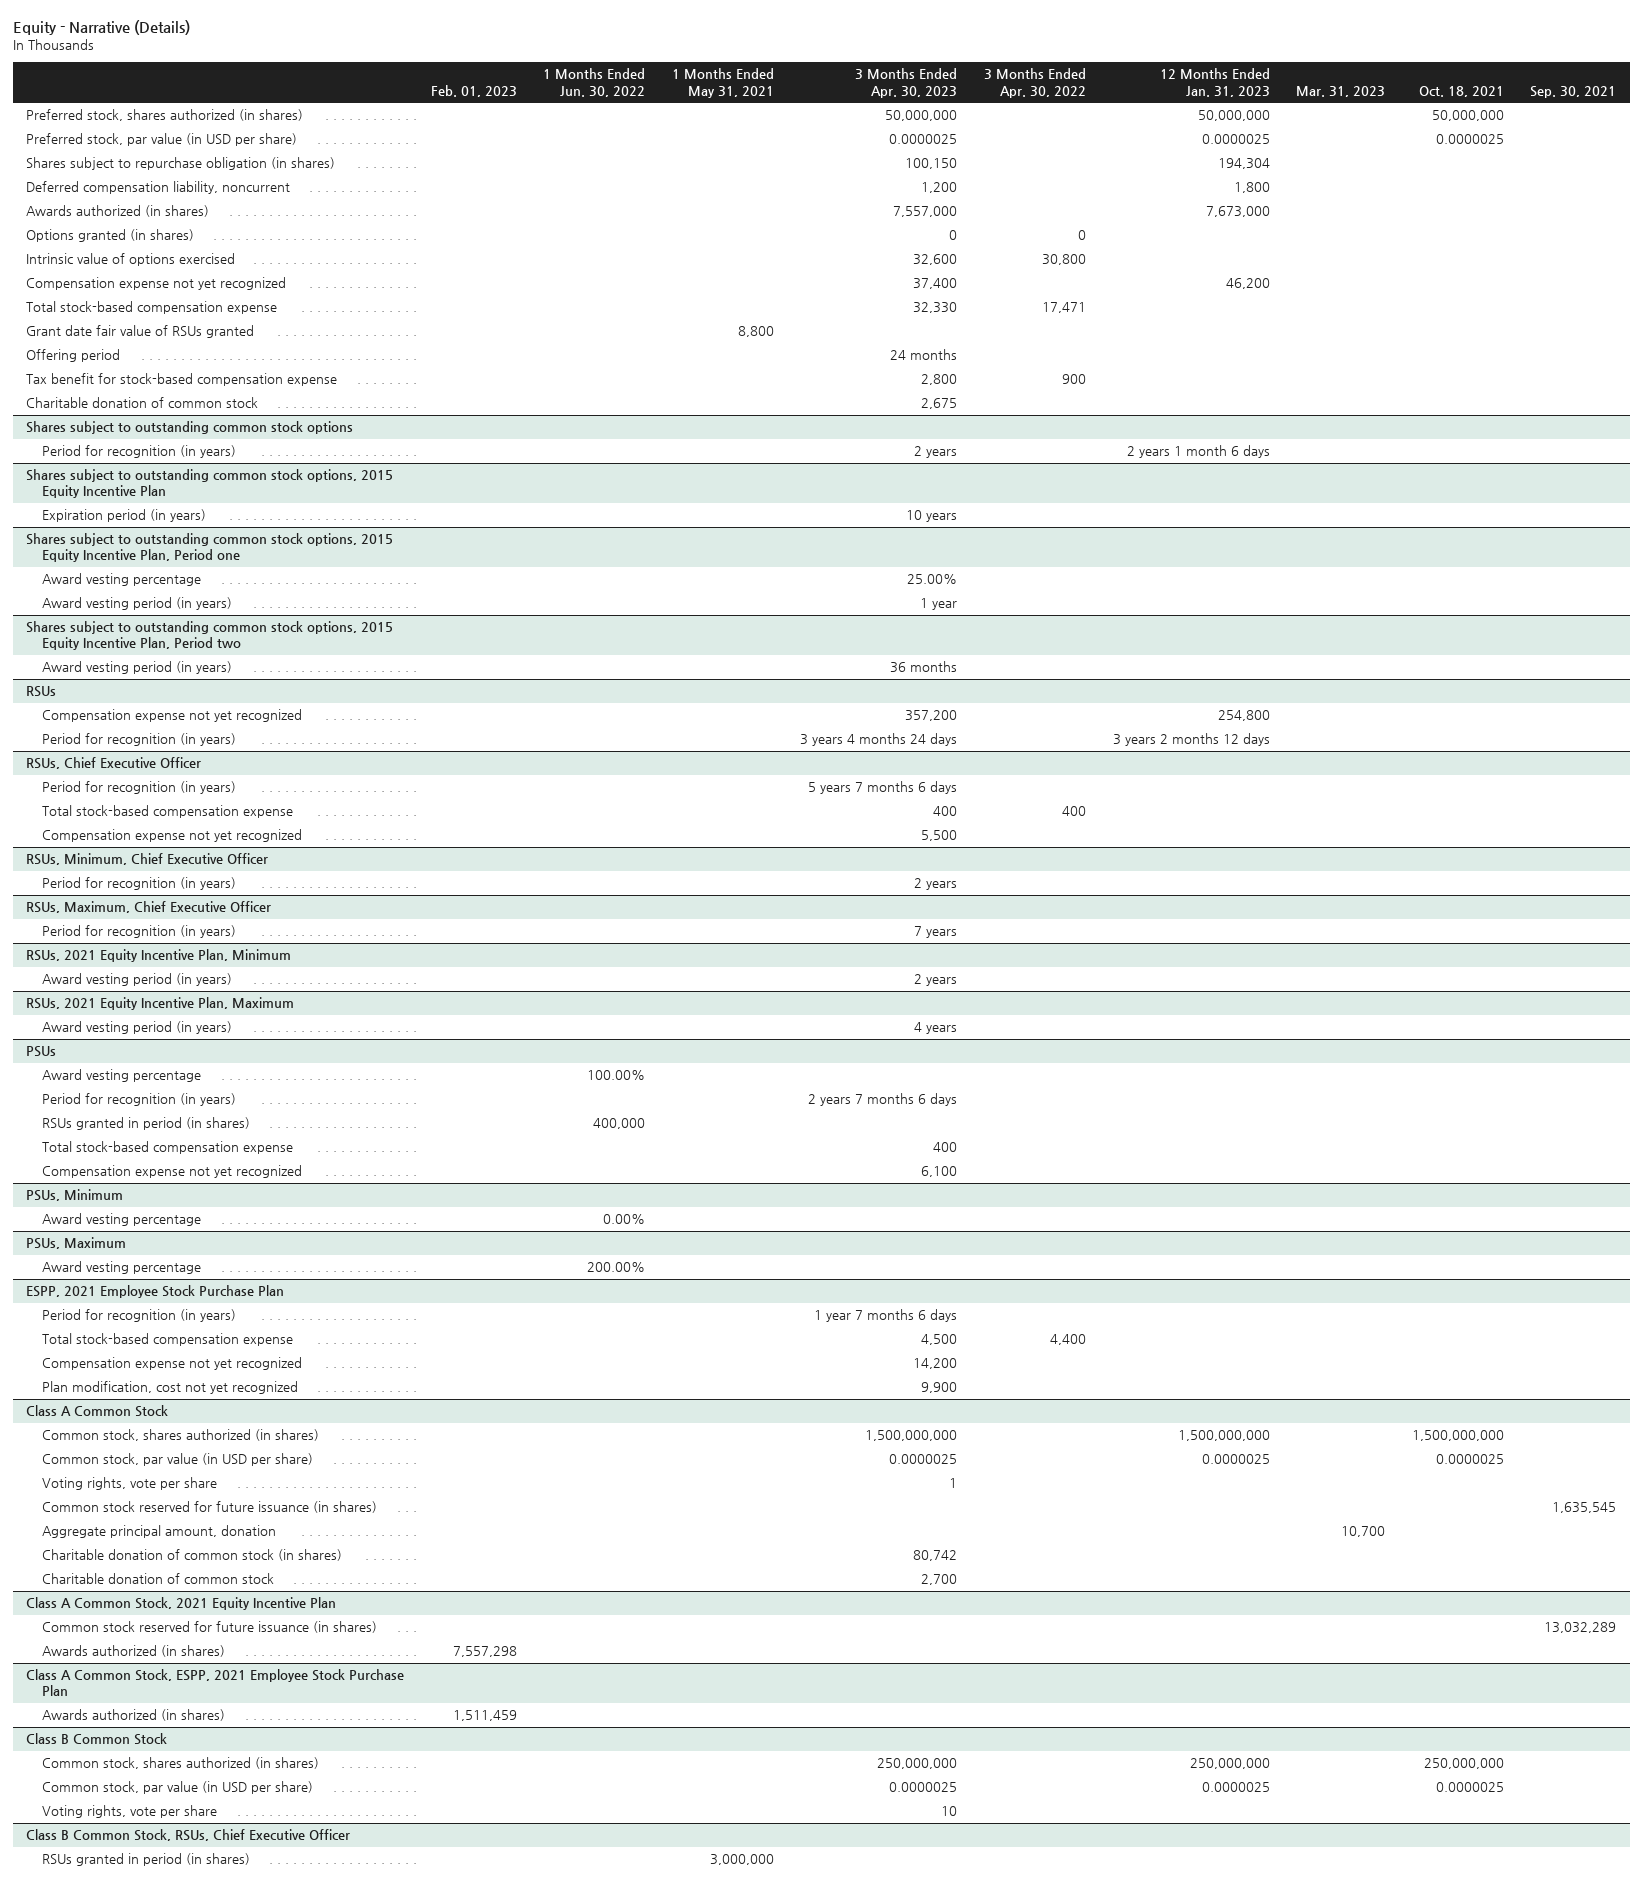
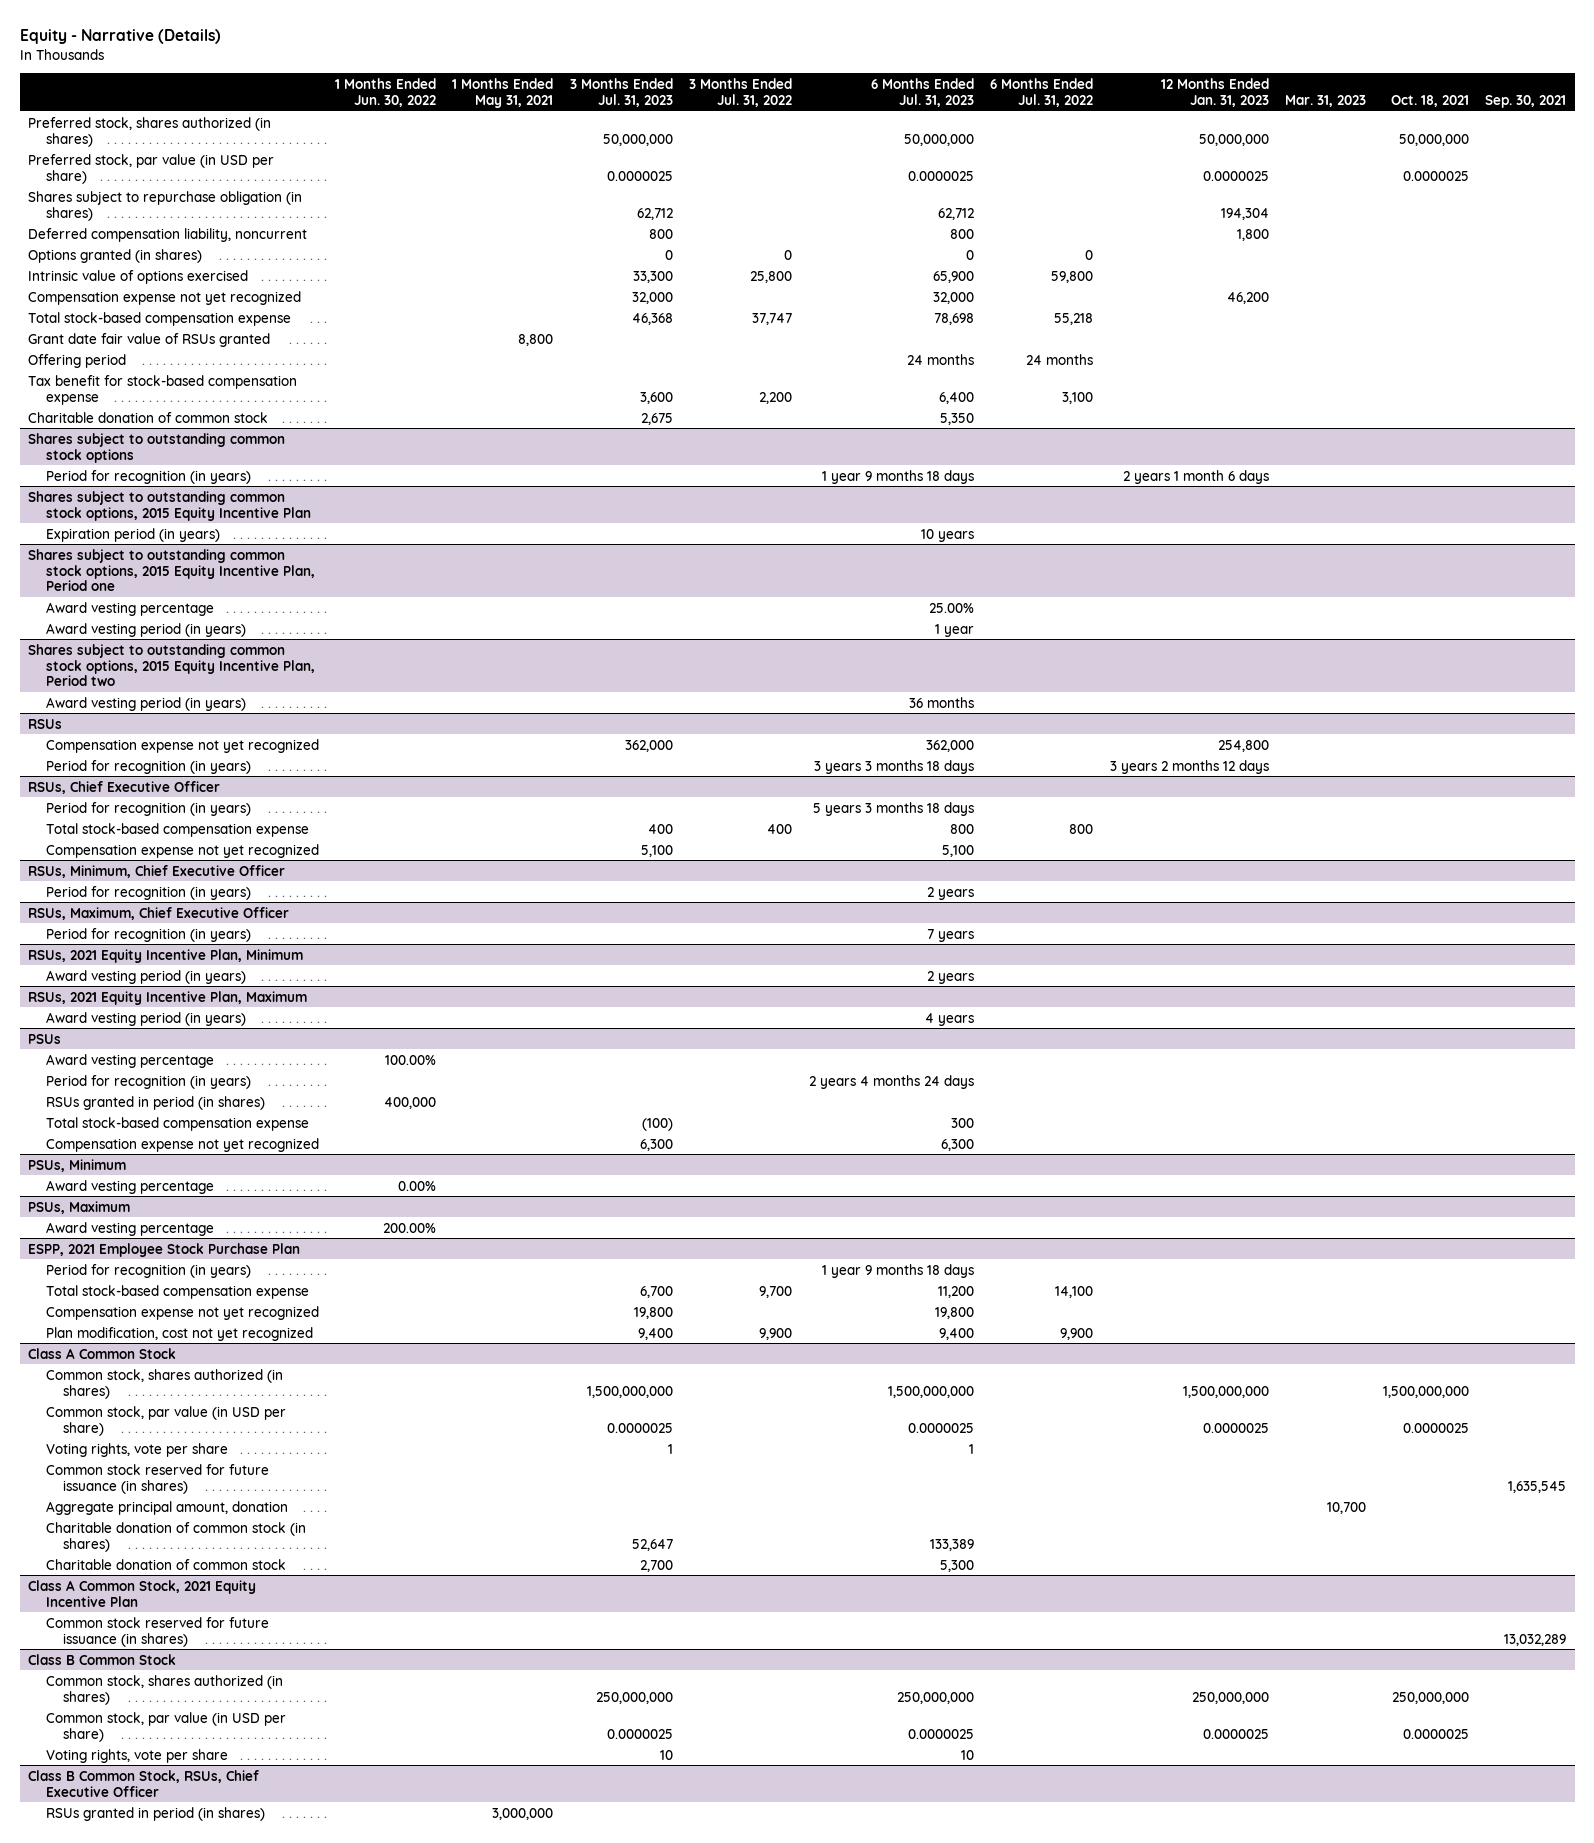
[430,84,517,97] Feb. 01, 2023 -> none
[855,68,958,98] 3 Months Ended Apr. 30, 2023 -> none
[983,68,1086,98] 3 Months Ended Apr. 30, 2022 -> none
none -> [569,77,673,107] 3 Months Ended Jul. 31, 2023
none -> [689,77,793,107] 3 Months Ended Jul. 31, 2022
none -> [870,77,974,107] 6 Months Ended Jul. 31, 2023
none -> [990,77,1094,107] 6 Months Ended Jul. 31, 2022
[25,205,209,218] Awards authorized (in shares) -> none
[42,1645,226,1658] Awards authorized (in shares) -> none
[25,1669,404,1697] Class A Common Stock, ESPP, 2021 Employee Stock Purchase Plan -> none
[42,1709,226,1722] Awards authorized (in shares) -> none

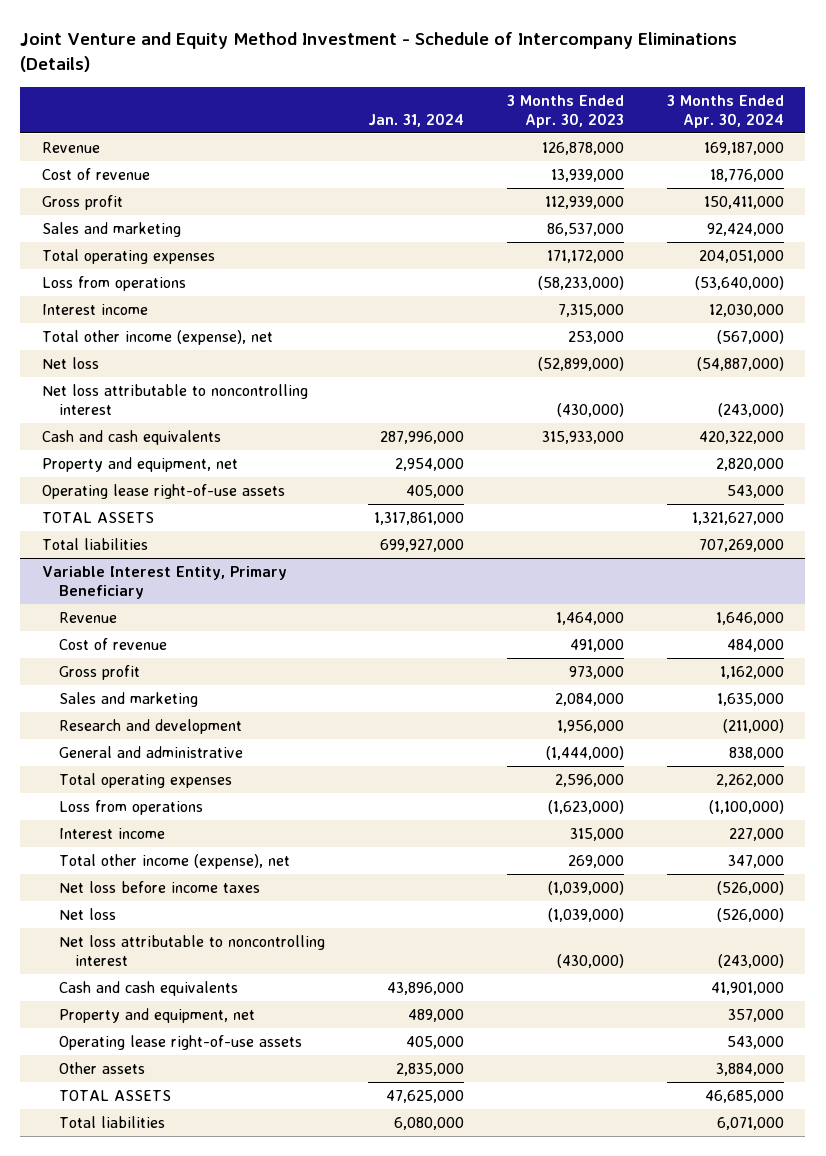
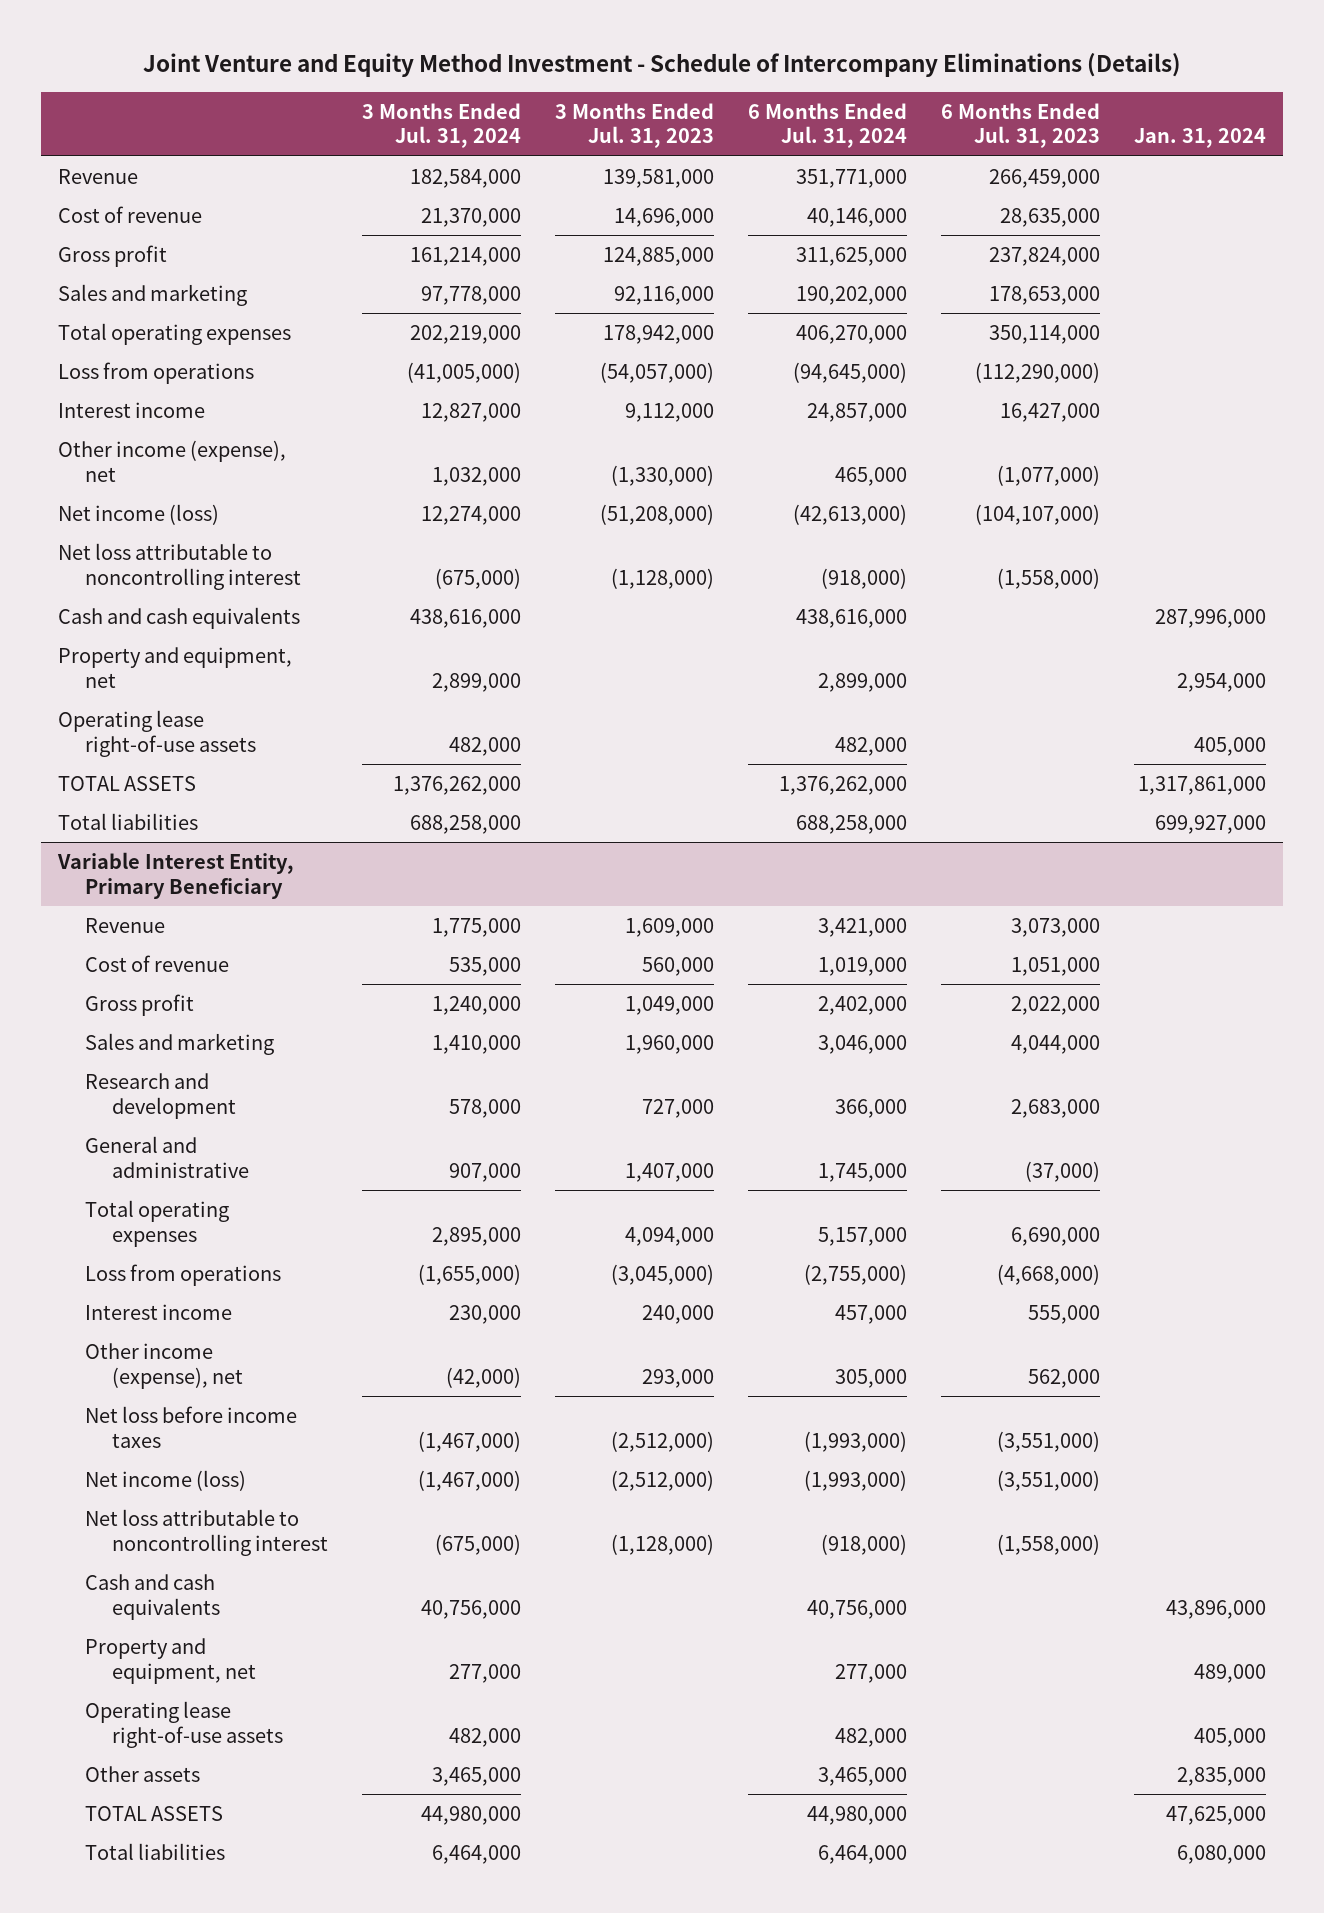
[506,94,624,128] 3 Months Ended Apr. 30, 2023 -> none
[666,94,784,128] 3 Months Ended Apr. 30, 2024 -> none
none -> [361,102,521,149] 3 Months Ended Jul. 31, 2024
none -> [554,102,714,149] 3 Months Ended Jul. 31, 2023
none -> [747,102,907,149] 6 Months Ended Jul. 31, 2024
none -> [940,102,1100,149] 6 Months Ended Jul. 31, 2023
[41,330,273,346] Total other income (expense), net -> [58,439,287,482] Other income (expense), net
[41,357,99,370] Net loss -> [58,503,220,525] Net income (loss)
[58,854,290,870] Total other income (expense), net -> [84,1342,243,1389] Other income (expense), net
[58,908,116,921] Net loss -> [84,1469,246,1491] Net income (loss)

